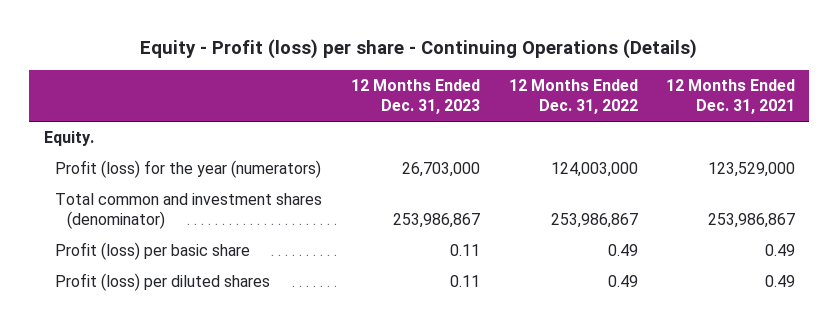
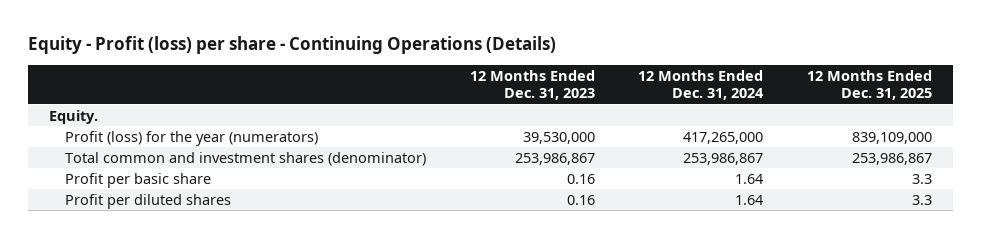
[508,79,638,115] 12 Months Ended Dec. 31, 2022 -> none
[666,79,796,115] 12 Months Ended Dec. 31, 2021 -> none
none -> [638,69,765,101] 12 Months Ended Dec. 31, 2024
none -> [806,69,932,101] 12 Months Ended Dec. 31, 2025
[402,162,481,178] 26,703,000 -> [522,131,595,144] 39,530,000
[55,242,251,261] Profit (loss) per basic share -> [65,172,212,188] Profit per basic share
[450,244,481,257] 0.11 -> [566,173,595,184] 0.16
[55,273,271,292] Profit (loss) per diluted shares -> [65,193,232,209] Profit per diluted shares
[450,275,481,288] 0.11 -> [566,194,595,205] 0.16

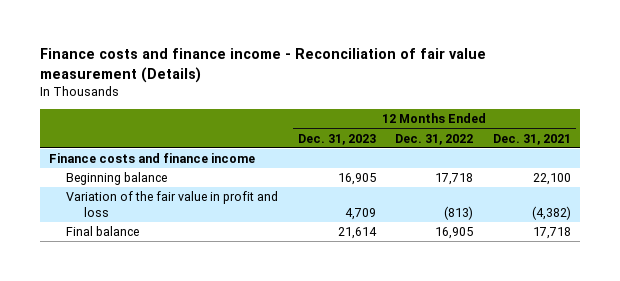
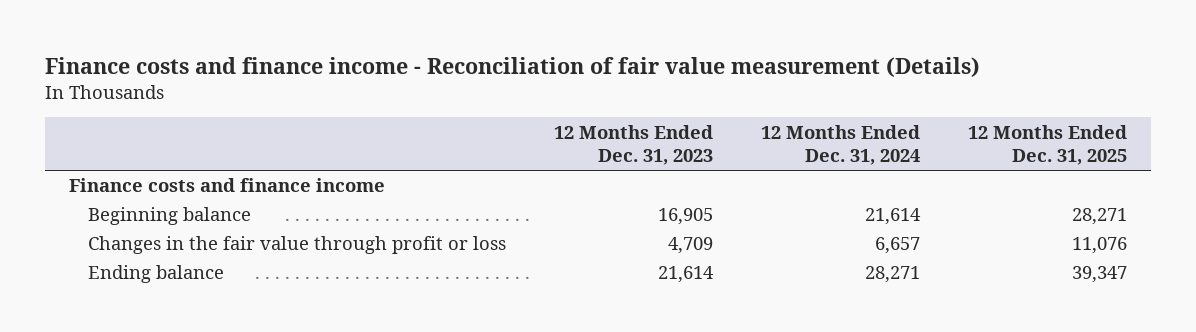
[395,133,474,145] Dec. 31, 2022 -> none
[492,133,571,145] Dec. 31, 2021 -> none
none -> [761,124,921,166] 12 Months Ended Dec. 31, 2024
none -> [968,124,1128,166] 12 Months Ended Dec. 31, 2025
[66,191,279,217] Variation of the fair value in profit and loss -> [88,236,507,255] Changes in the fair value through profit or loss
[66,226,140,237] Final balance -> [88,265,225,284] Ending balance

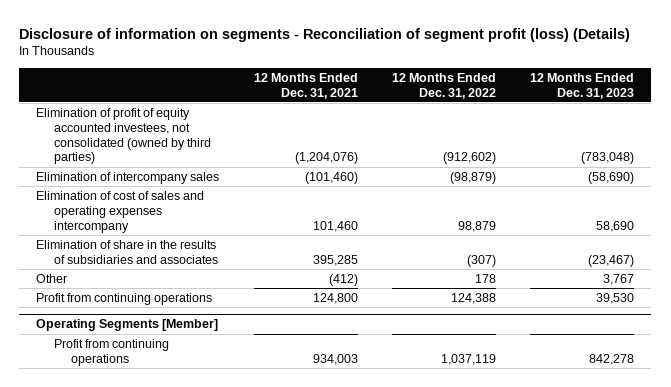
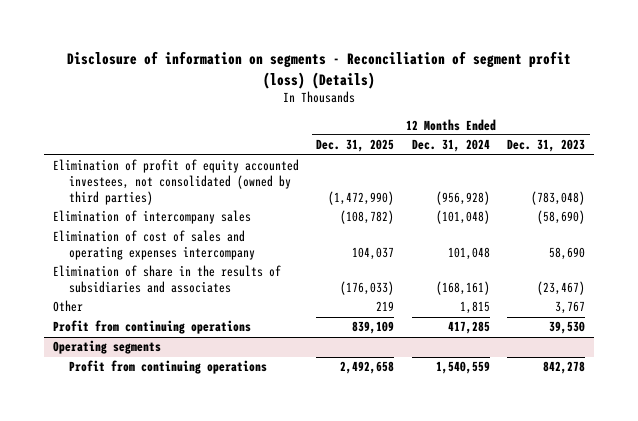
[253,72,358,99] 12 Months Ended Dec. 31, 2021 -> none
[392,72,497,99] 12 Months Ended Dec. 31, 2022 -> none
none -> [316,139,395,153] Dec. 31, 2025
none -> [411,139,490,153] Dec. 31, 2024
[36,319,219,332] Operating Segments [Member] -> [52,340,161,355] Operating segments

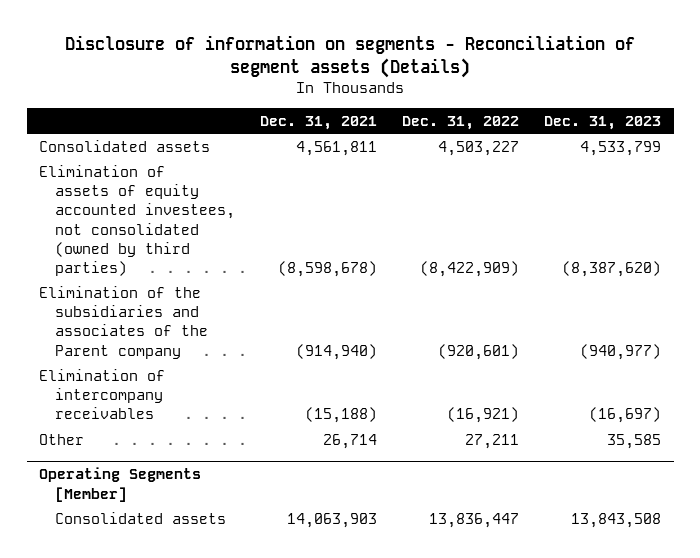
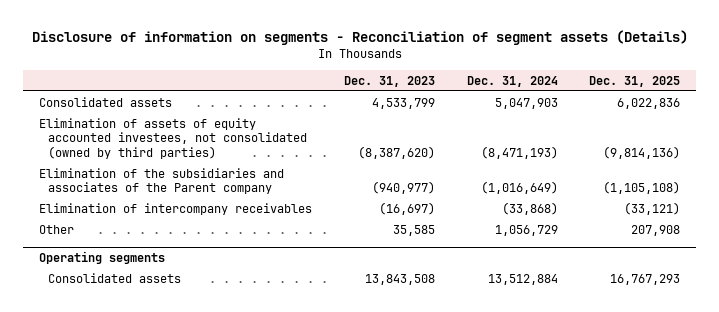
[259,115,377,130] Dec. 31, 2021 -> none
[402,115,520,130] Dec. 31, 2022 -> none
none -> [466,75,558,87] Dec. 31, 2024
none -> [589,75,681,87] Dec. 31, 2025
[39,467,202,502] Operating Segments [Member] -> [38,251,165,265] Operating segments

